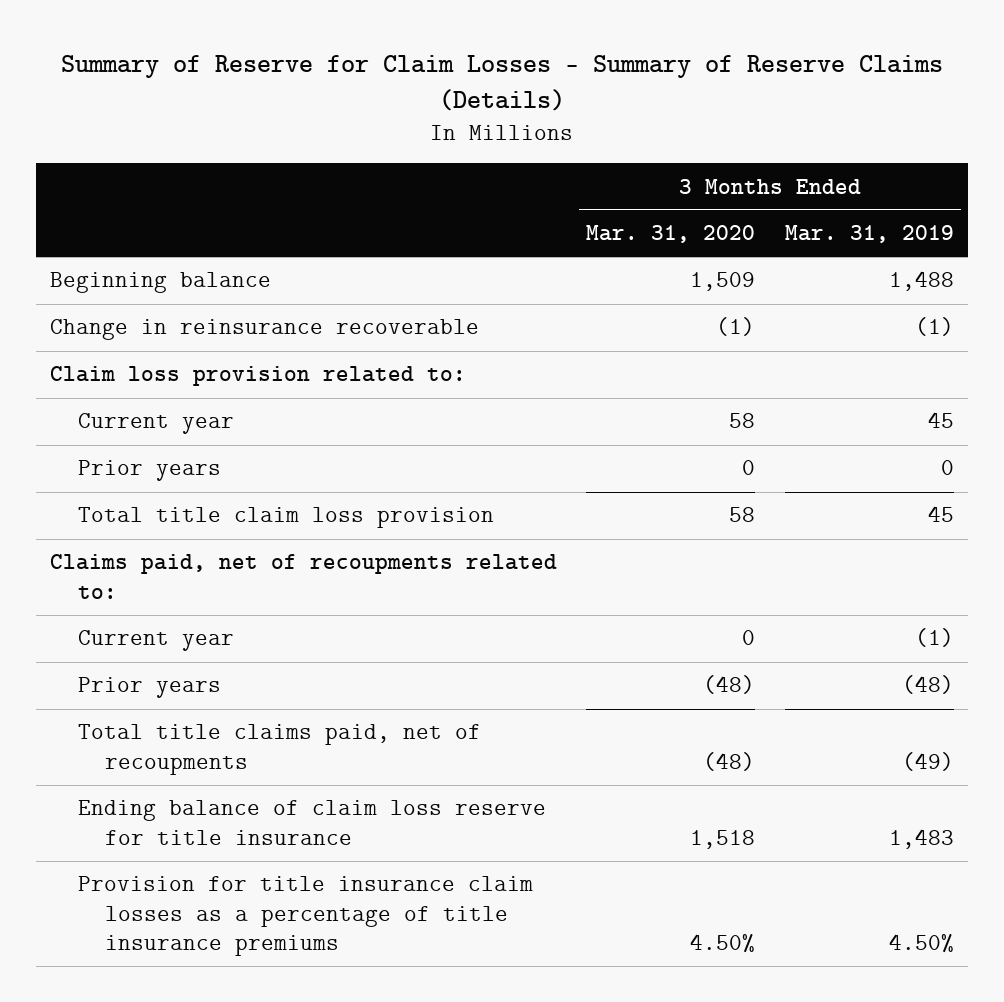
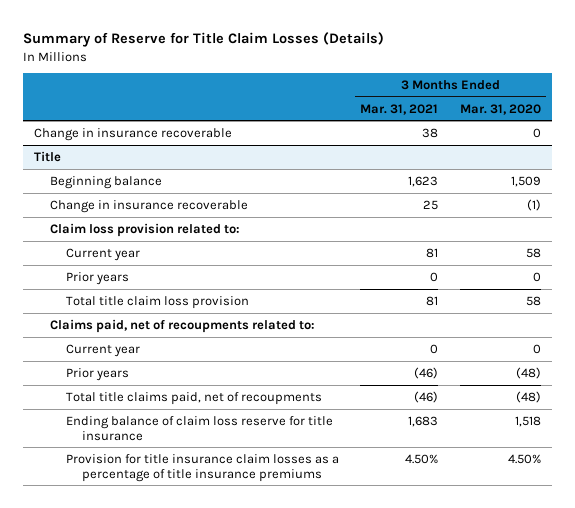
[60,54,943,112] Summary of Reserve for Claim Losses - Summary of Reserve Claims (Details) -> [23,32,385,48] Summary of Reserve for Title Claim Losses (Details)
[784,225,954,244] Mar. 31, 2019 -> none
none -> [360,103,439,115] Mar. 31, 2021
none -> [34,127,233,141] Change in insurance recoverable
none -> [34,150,62,162] Title
[50,319,480,341] Change in reinsurance recoverable -> [49,199,248,213] Change in insurance recoverable

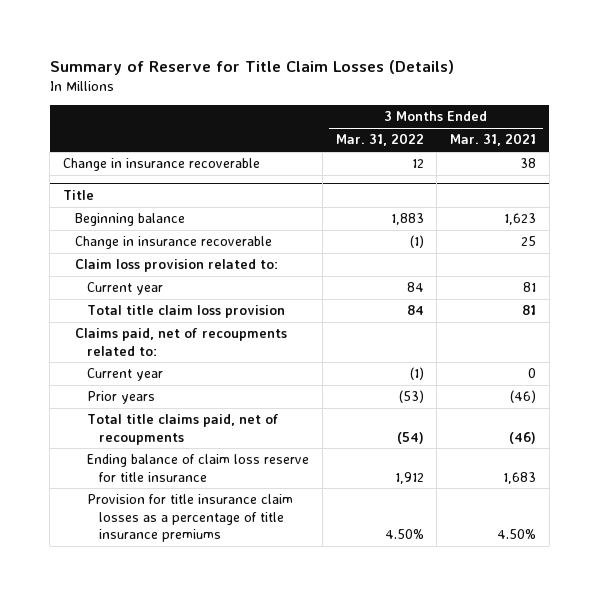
[459,103,541,115] Mar. 31, 2020 -> none
none -> [335,133,424,147] Mar. 31, 2022
[65,271,129,285] Prior years -> none

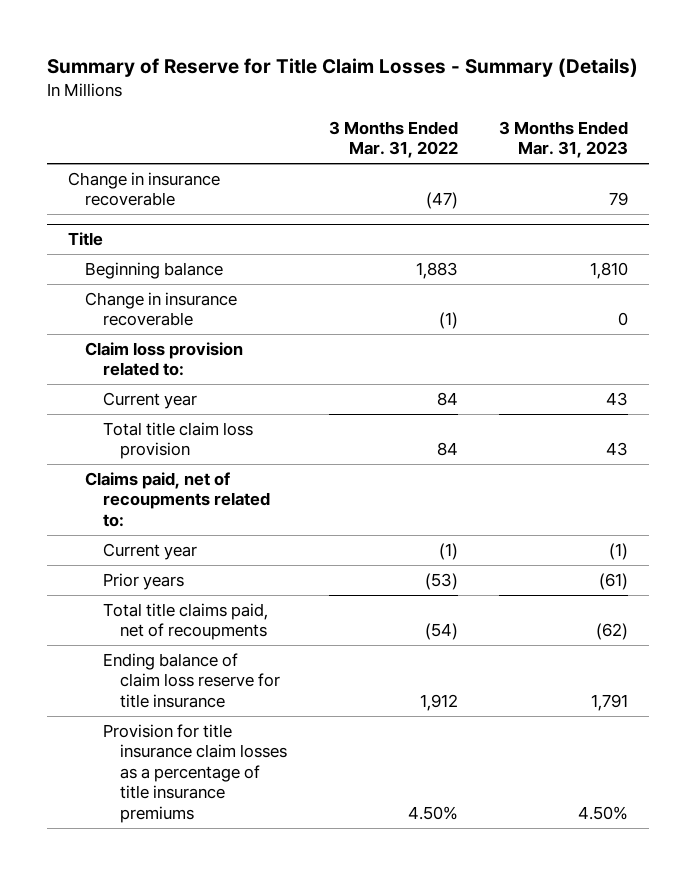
[49,59,454,75] Summary of Reserve for Title Claim Losses (Details) -> [46,58,638,78] Summary of Reserve for Title Claim Losses - Summary (Details)
[450,133,537,147] Mar. 31, 2021 -> none
none -> [499,120,629,159] 3 Months Ended Mar. 31, 2023
[411,159,424,169] 12 -> [425,192,458,210] (47)

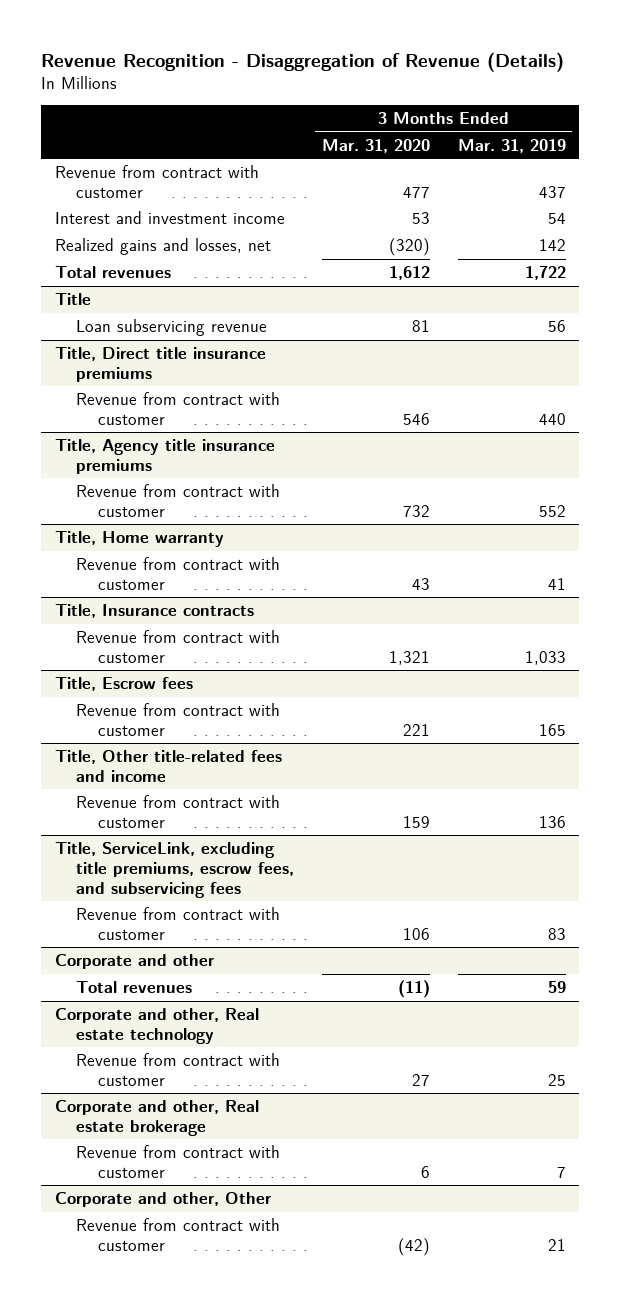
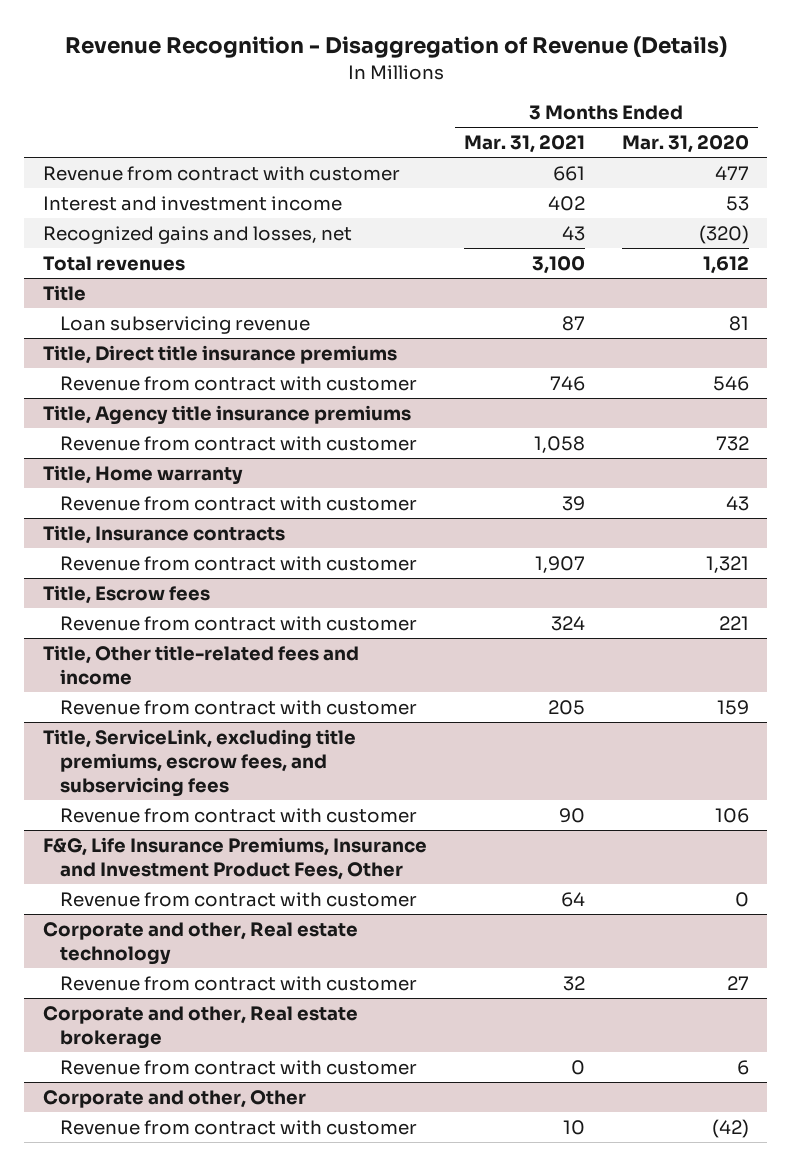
[457,138,566,153] Mar. 31, 2019 -> none
none -> [463,135,585,154] Mar. 31, 2021
[55,238,272,256] Realized gains and losses, net -> [42,225,352,244] Recognized gains and losses, net
[55,954,216,970] Corporate and other -> none
[76,981,193,994] Total revenues -> none
none -> [42,836,427,880] F&G, Life Insurance Premiums, Insurance and Investment Product Fees, Other
none -> [60,891,418,907] Revenue from contract with customer

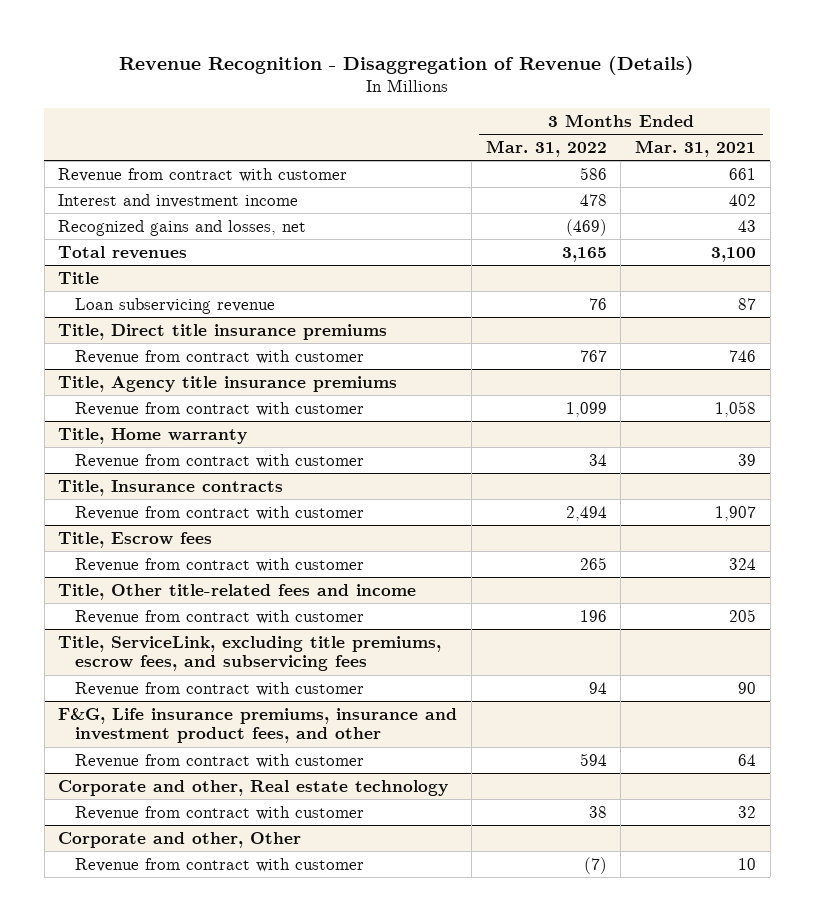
[621,135,749,154] Mar. 31, 2020 -> none
none -> [485,139,607,157] Mar. 31, 2022
[42,836,427,880] F&G, Life Insurance Premiums, Insurance and Investment Product Fees, Other -> [58,707,458,744] F&G, Life insurance premiums, insurance and investment product fees, and other
[42,1005,358,1049] Corporate and other, Real estate brokerage -> none
[60,1059,418,1075] Revenue from contract with customer -> none

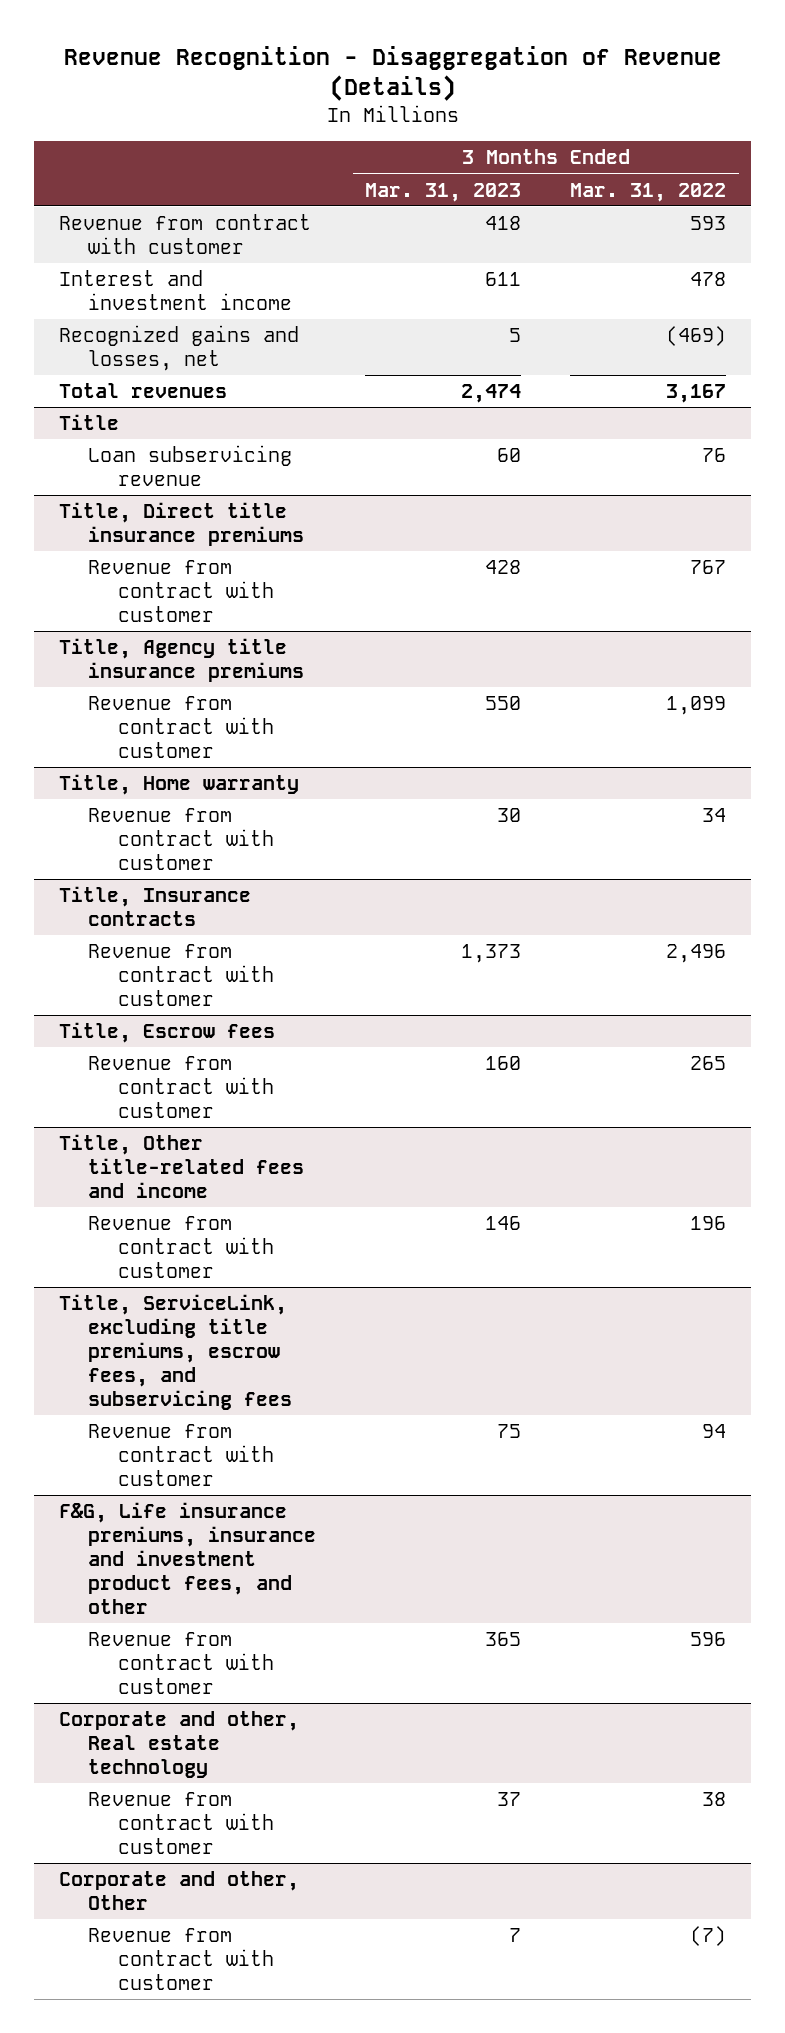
[635,139,757,157] Mar. 31, 2021 -> none
none -> [365,182,522,202] Mar. 31, 2023
[579,166,607,180] 586 -> [690,216,727,231] 593
[561,246,607,262] 3,165 -> [666,384,727,404] 3,167
[565,505,607,521] 2,494 -> [666,944,727,964] 2,496
[579,752,607,766] 594 -> [690,1632,727,1647] 596

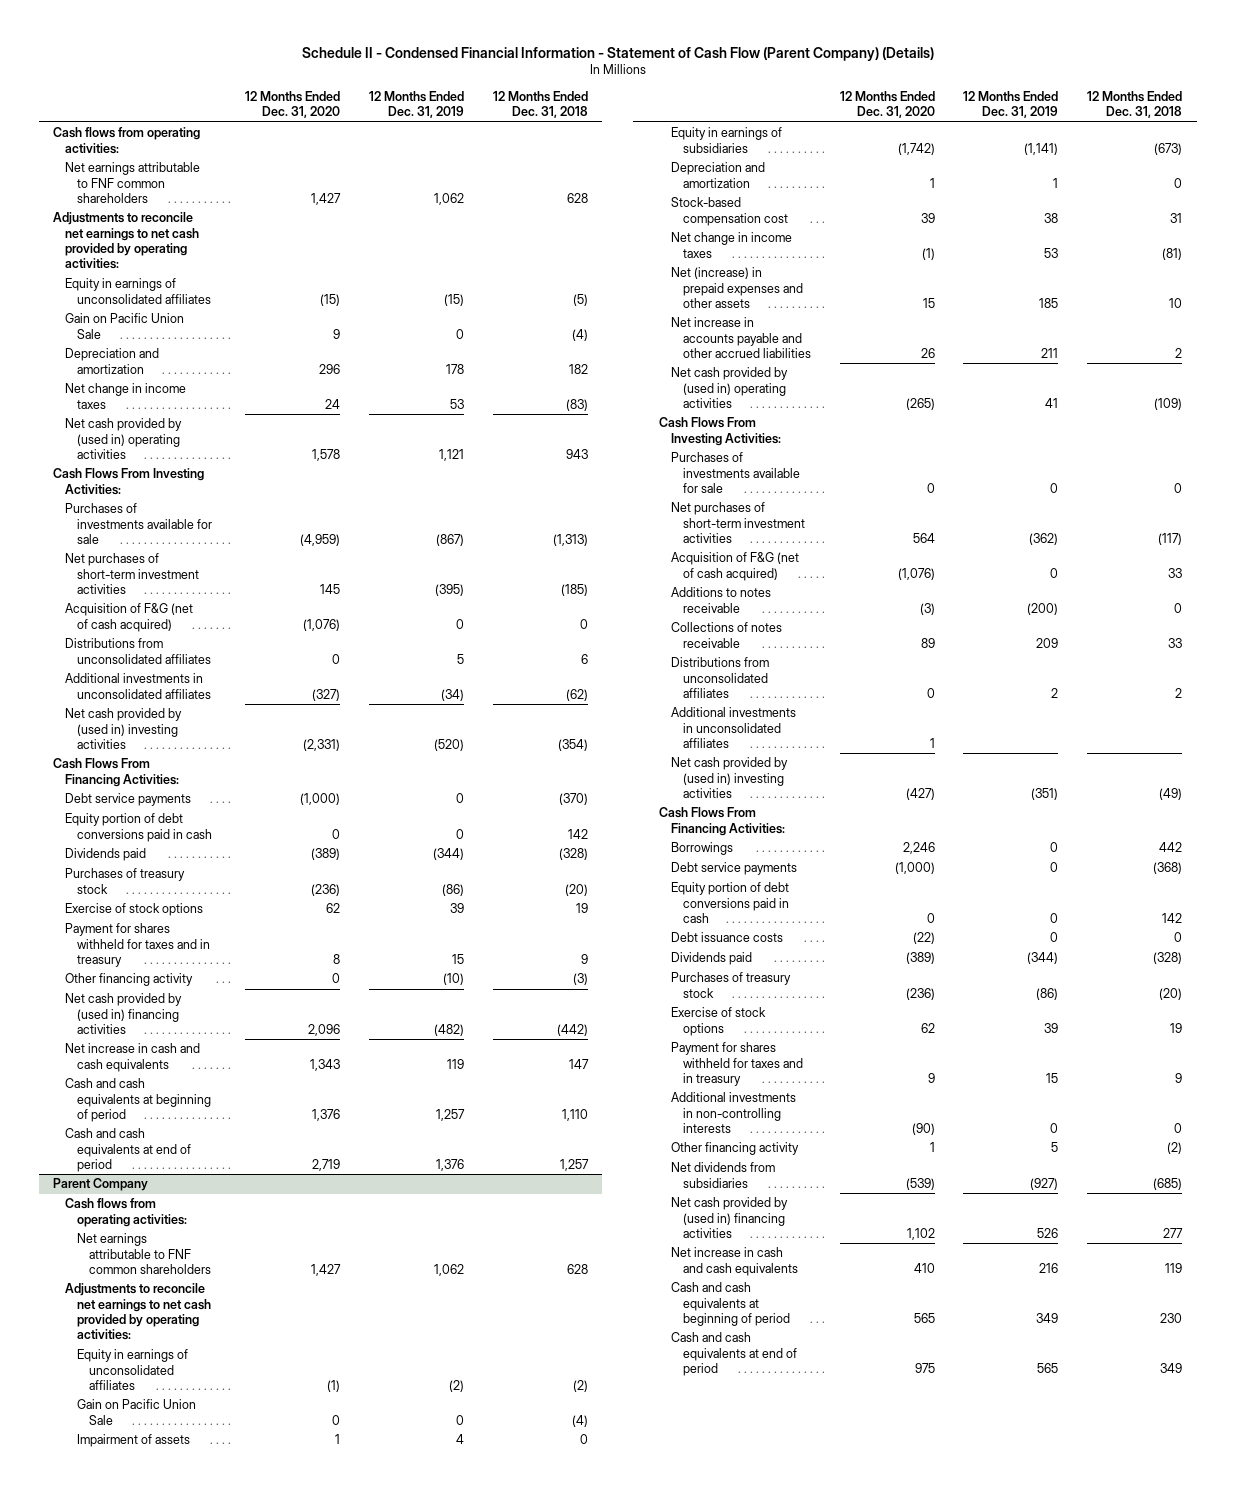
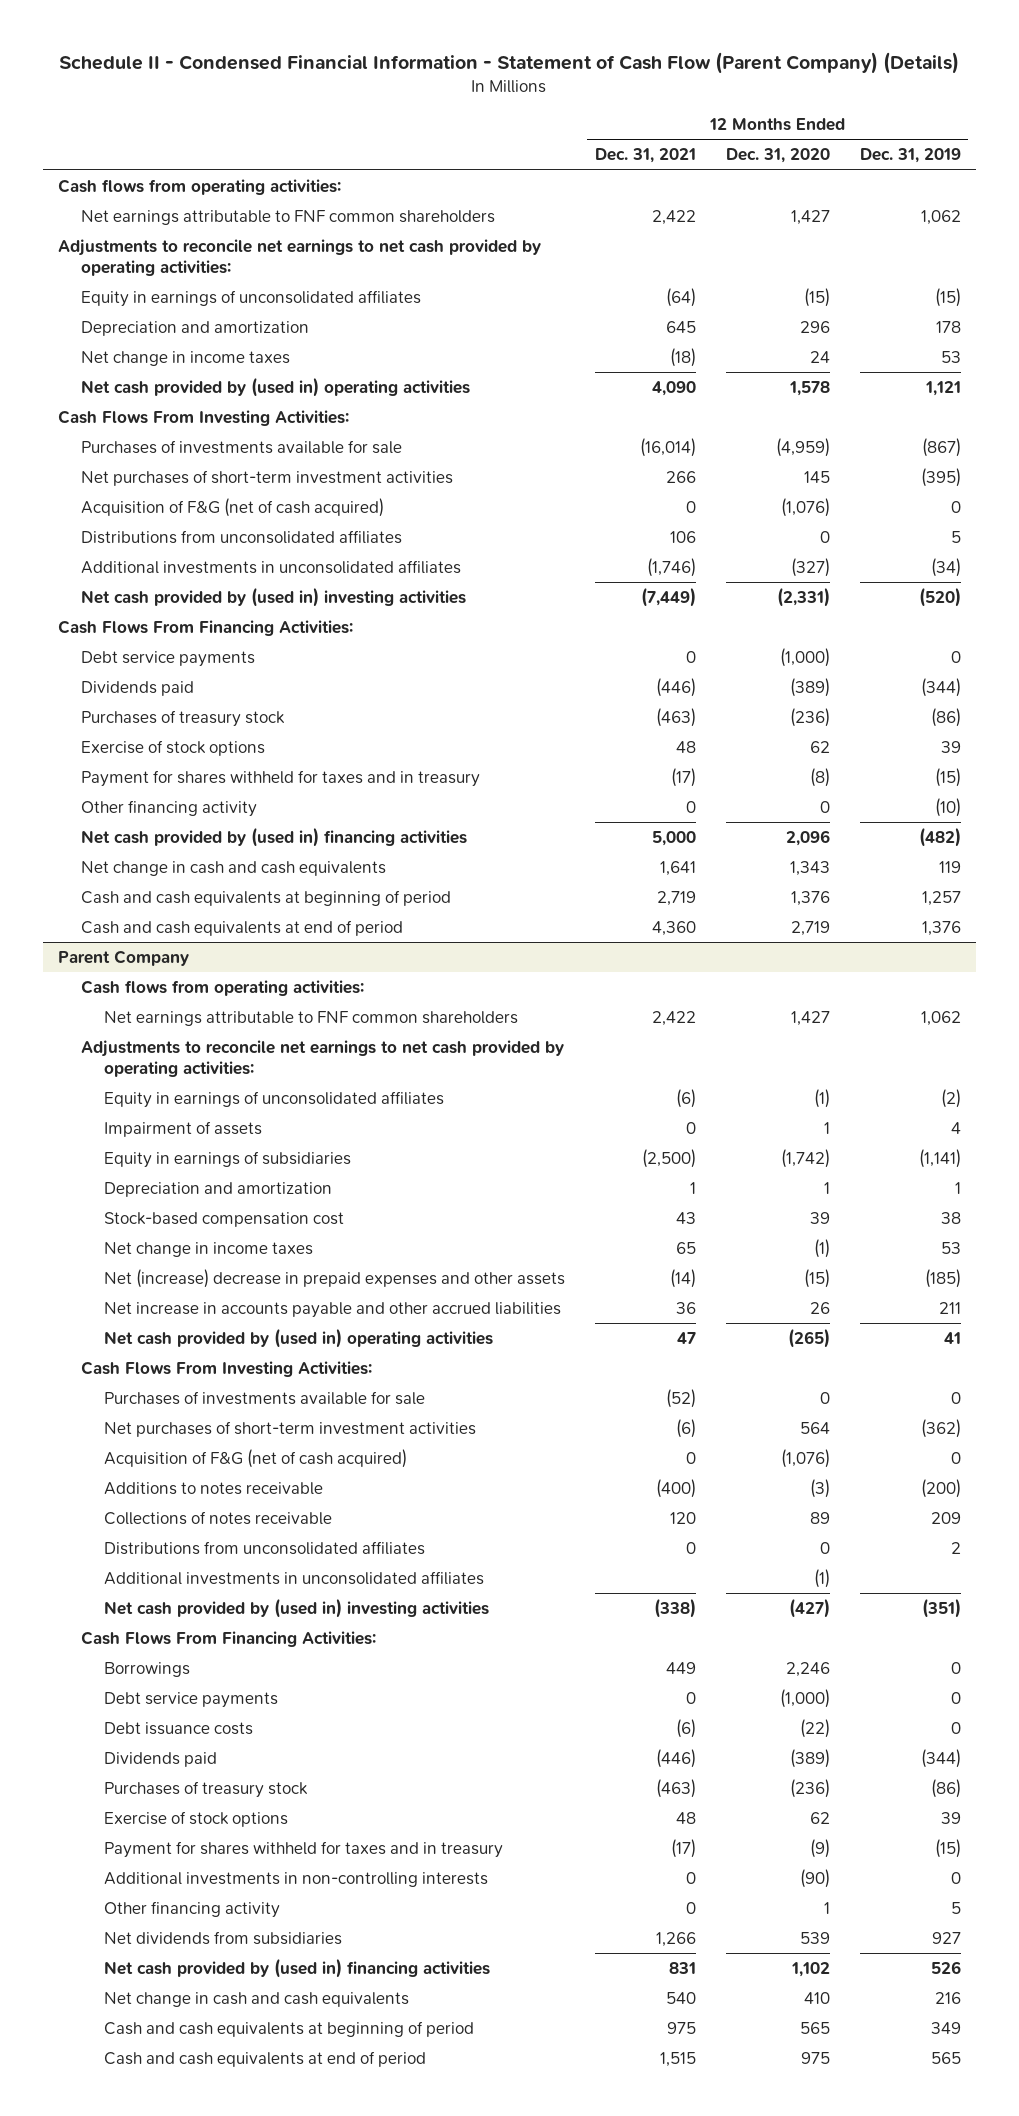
[492,91,588,119] 12 Months Ended Dec. 31, 2018 -> none
none -> [594,148,696,164] Dec. 31, 2021
[64,313,184,339] Gain on Pacific Union Sale -> none
[64,813,212,842] Equity portion of debt conversions paid in cash -> none
[333,953,341,964] 8 -> [809,767,830,787] (8)
[452,953,465,964] 15 -> [934,767,961,787] (15)
[64,1043,200,1072] Net increase in cash and cash equivalents -> [81,860,387,876] Net change in cash and cash equivalents
[76,1399,196,1425] Gain on Pacific Union Sale -> none
[671,267,803,308] Net (increase) in prepaid expenses and other assets -> [103,1268,565,1288] Net (increase) decrease in prepaid expenses and other assets
[922,297,935,308] 15 -> [803,1268,830,1288] (15)
[1039,297,1059,308] 185 -> [924,1268,961,1288] (185)
[929,737,935,748] 1 -> [813,1568,830,1588] (1)
[671,882,790,923] Equity portion of debt conversions paid in cash -> none
[927,1072,935,1083] 9 -> [809,1838,830,1858] (9)
[1046,1072,1059,1083] 15 -> [934,1838,961,1858] (15)
[905,1177,935,1190] (539) -> [799,1931,830,1944] 539
[1030,1177,1059,1190] (927) -> [931,1931,961,1944] 927
[671,1247,798,1276] Net increase in cash and cash equivalents -> [103,1991,409,2007] Net change in cash and cash equivalents

